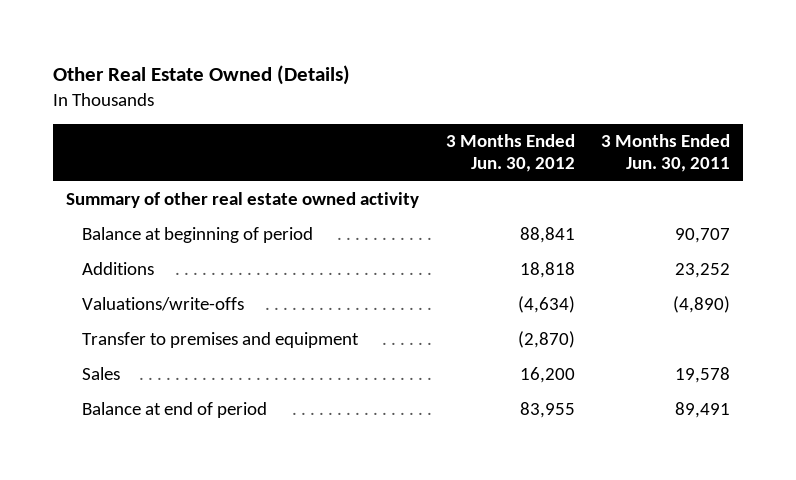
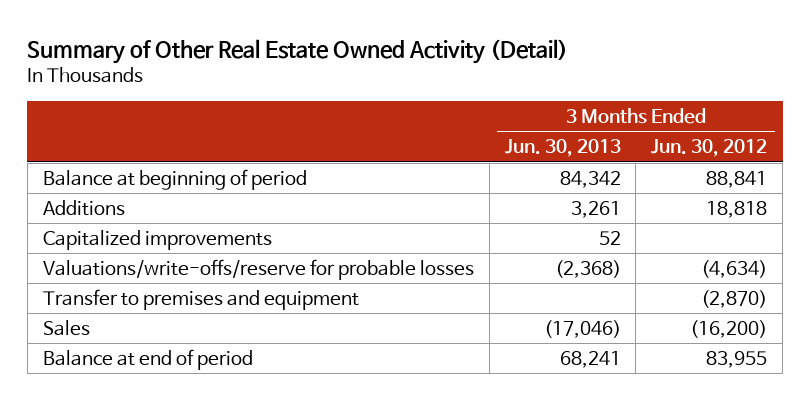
[52,64,350,85] Other Real Estate Owned (Details) -> [27,38,569,64] Summary of Other Real Estate Owned Activity (Detail)
[601,134,731,173] 3 Months Ended Jun. 30, 2011 -> none
none -> [504,139,621,158] Jun. 30, 2013
[65,192,419,209] Summary of other real estate owned activity -> none
none -> [42,230,272,251] Capitalized improvements
[82,297,245,312] Valuations/write-offs -> [42,259,474,281] Valuations/write-offs/reserve for probable losses
[519,367,575,384] 16,200 -> [690,320,768,339] (16,200)

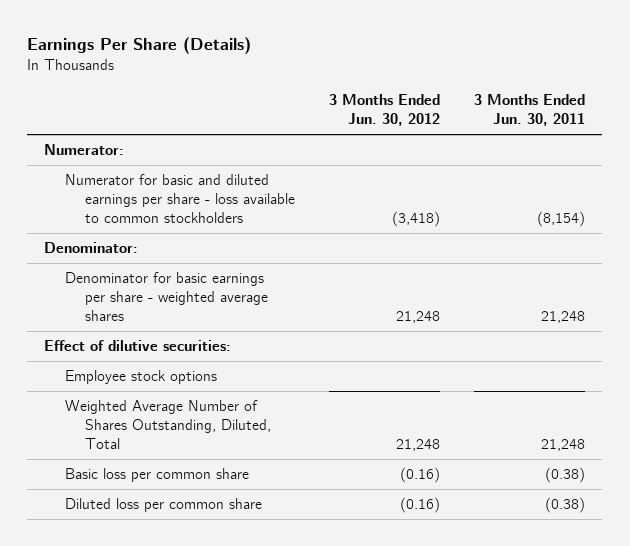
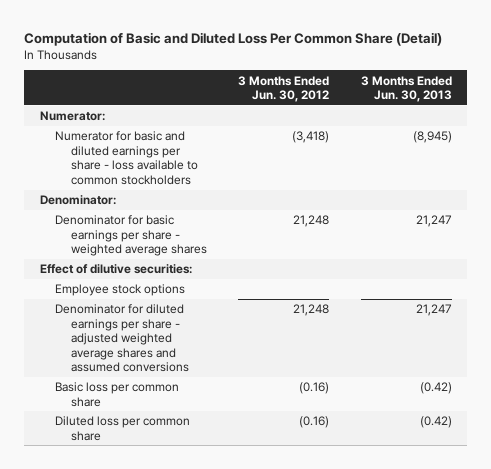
[27,37,252,55] Earnings Per Share (Details) -> [24,31,443,46] Computation of Basic and Diluted Loss Per Common Share (Detail)
[474,94,586,127] 3 Months Ended Jun. 30, 2011 -> none
none -> [360,75,452,103] 3 Months Ended Jun. 30, 2013
[64,400,271,449] Weighted Average Number of Shares Outstanding, Diluted, Total -> [55,304,189,373] Denominator for diluted earnings per share - adjusted weighted average shares and assumed conversions

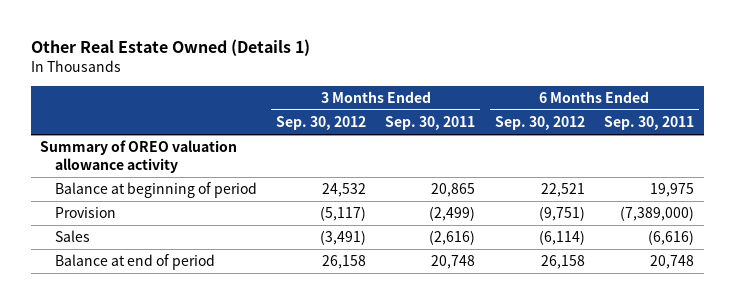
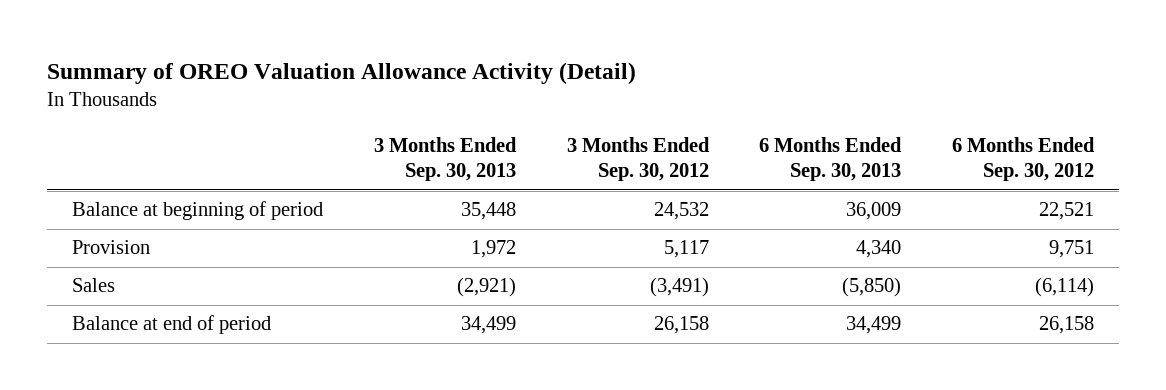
[30,38,310,56] Other Real Estate Owned (Details 1) -> [47,61,637,84] Summary of OREO Valuation Allowance Activity (Detail)
[385,116,476,131] Sep. 30, 2011 -> none
[604,116,695,131] Sep. 30, 2011 -> none
none -> [374,136,518,182] 3 Months Ended Sep. 30, 2013
none -> [759,136,903,182] 6 Months Ended Sep. 30, 2013
[40,140,238,173] Summary of OREO valuation allowance activity -> none
[320,206,367,222] (5,117) -> [663,240,709,259] 5,117
[538,206,585,222] (9,751) -> [1049,240,1095,259] 9,751

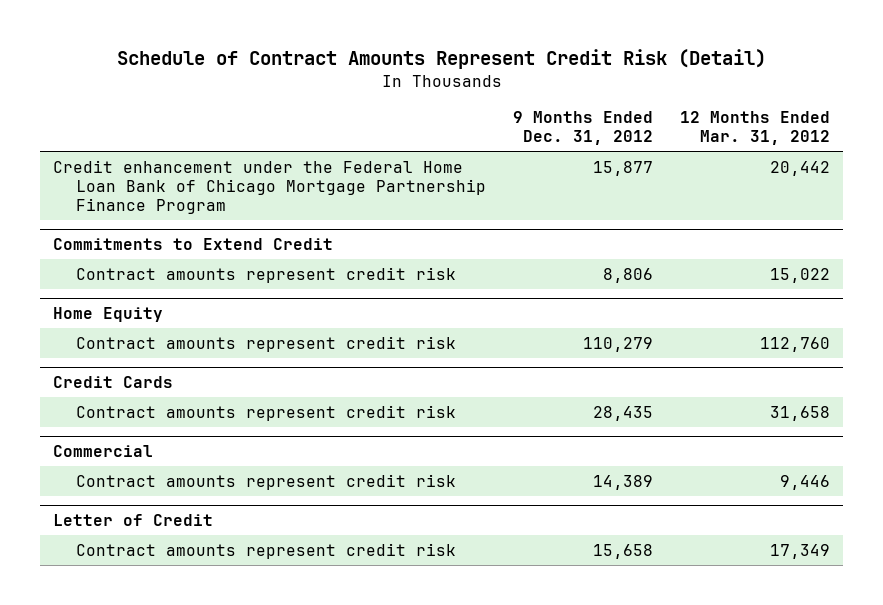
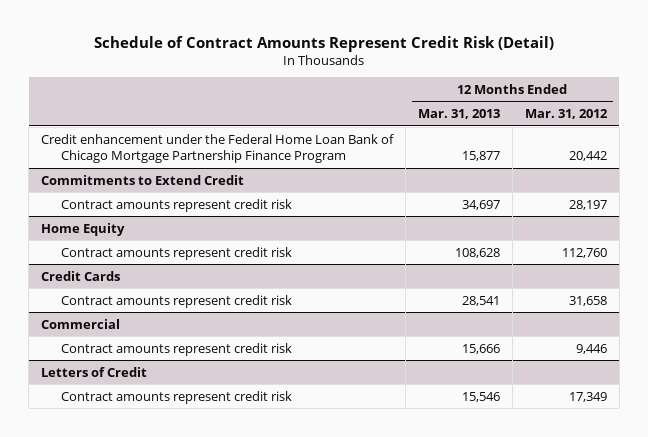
[512,111,653,146] 9 Months Ended Dec. 31, 2012 -> none
none -> [417,109,500,120] Mar. 31, 2013
[769,267,830,283] 15,022 -> [568,199,607,210] 28,197
[53,514,214,527] Letter of Credit -> [41,366,148,377] Letters of Credit

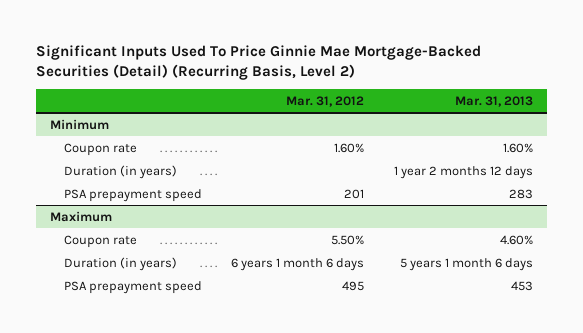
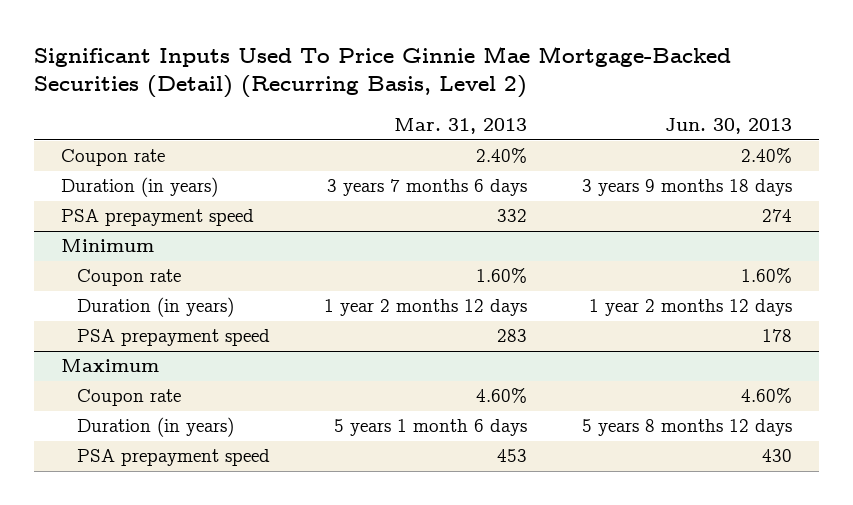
[286,95,365,107] Mar. 31, 2012 -> none
none -> [664,118,792,135] Jun. 30, 2013
none -> [61,149,166,167] Coupon rate
none -> [61,177,219,198] Duration (in years)
none -> [61,209,255,227] PSA prepayment speed

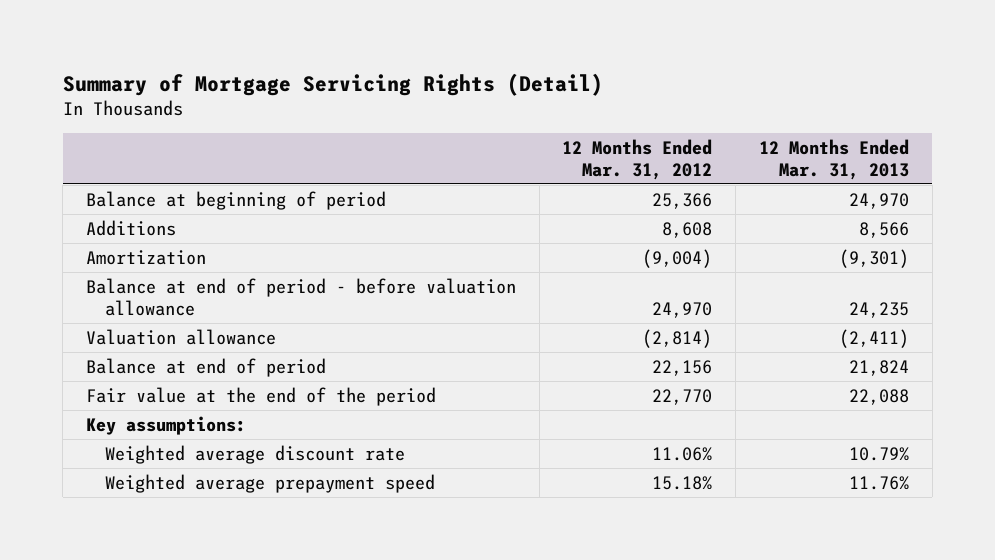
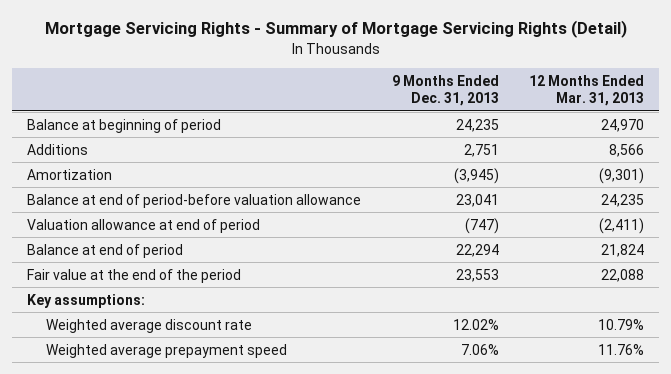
[62,72,603,96] Summary of Mortgage Servicing Rights (Detail) -> [44,20,627,39] Mortgage Servicing Rights - Summary of Mortgage Servicing Rights (Detail)
[562,138,713,180] 12 Months Ended Mar. 31, 2012 -> none
none -> [391,74,499,107] 9 Months Ended Dec. 31, 2013
[85,277,516,316] Balance at end of period - before valuation allowance -> [27,193,362,208] Balance at end of period-before valuation allowance
[85,328,276,345] Valuation allowance -> [27,218,261,233] Valuation allowance at end of period

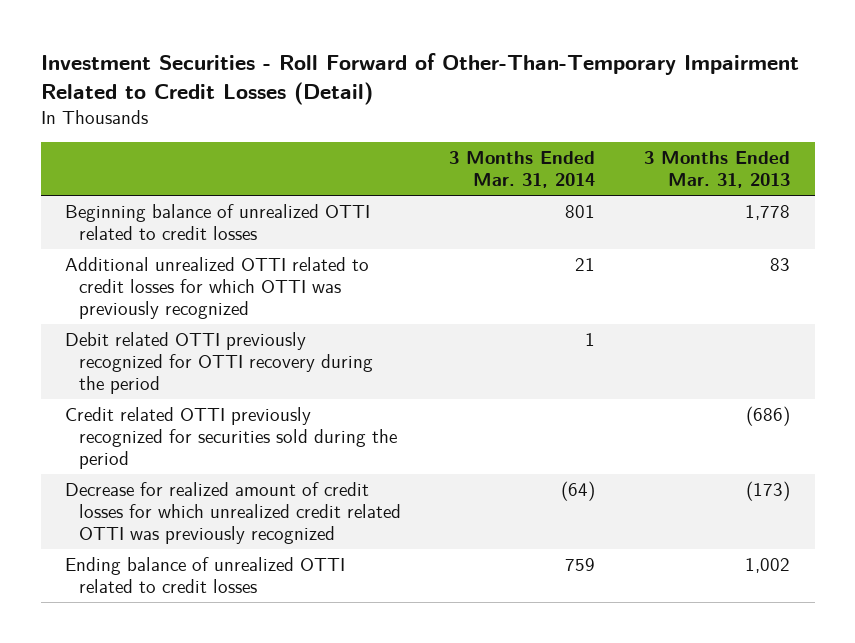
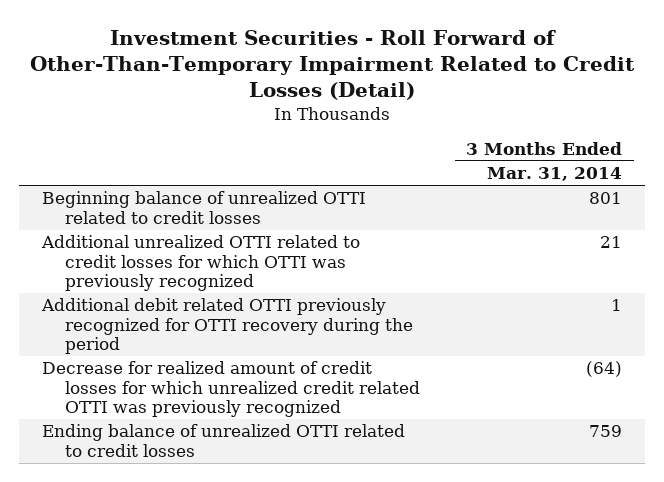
[644,151,791,189] 3 Months Ended Mar. 31, 2013 -> none
[65,406,397,469] Credit related OTTI previously recognized for securities sold during the period -> none
[65,331,373,394] Debit related OTTI previously recognized for OTTI recovery during the period -> [40,298,414,354] Additional debit related OTTI previously recognized for OTTI recovery during the period

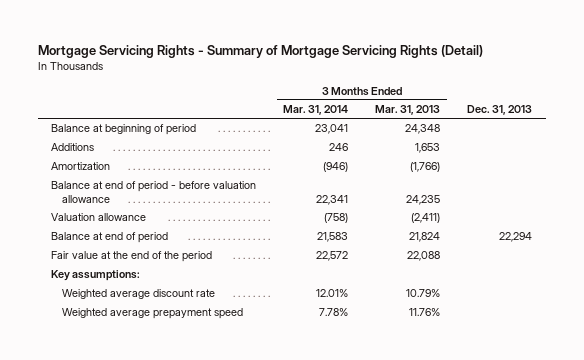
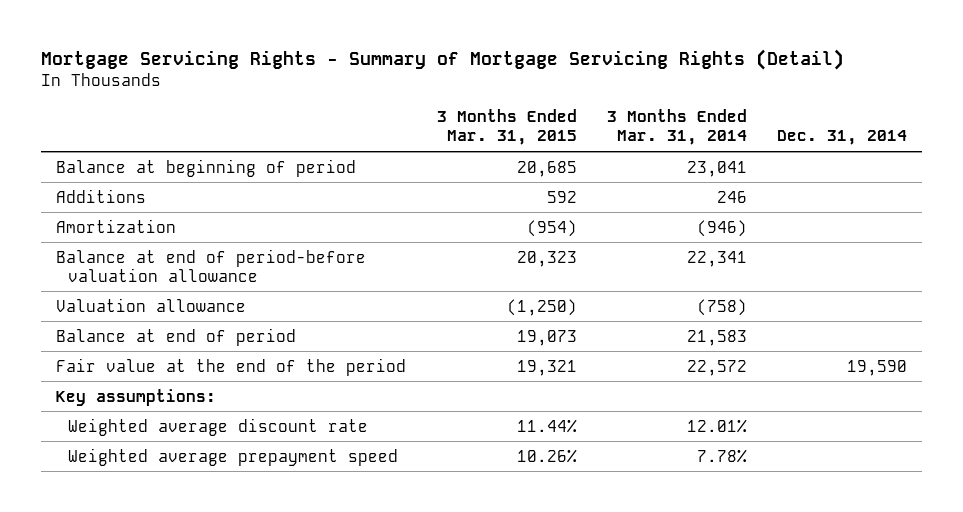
[375,105,441,116] Mar. 31, 2013 -> none
[467,105,533,116] Dec. 31, 2013 -> none
none -> [436,109,577,146] 3 Months Ended Mar. 31, 2015
none -> [777,130,908,146] Dec. 31, 2014
[51,181,257,204] Balance at end of period - before valuation allowance -> [56,248,367,282] Balance at end of period-before valuation allowance

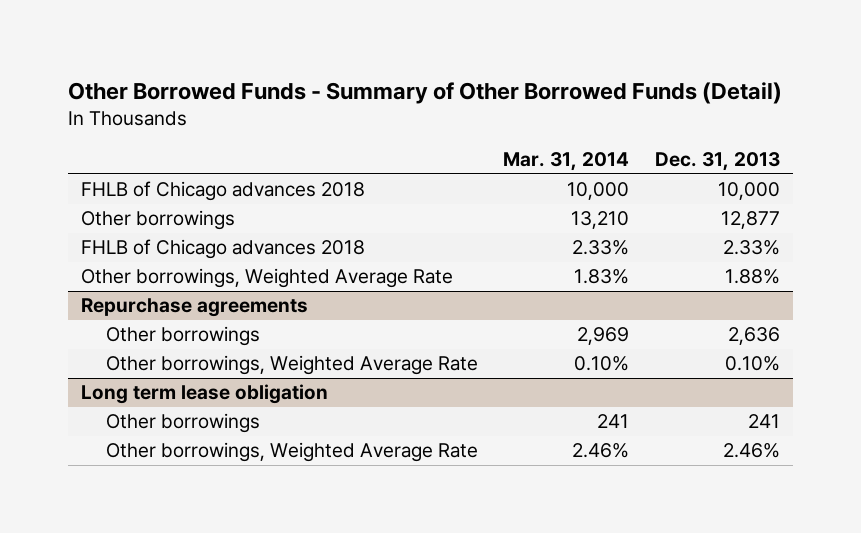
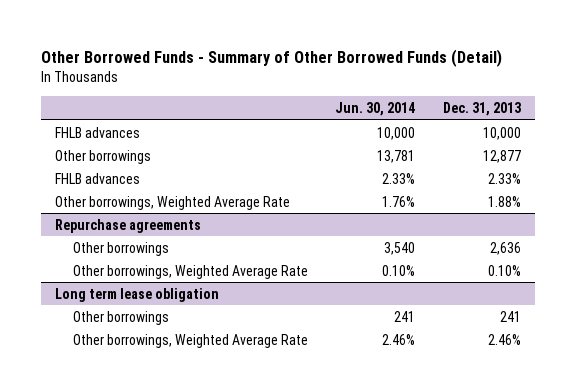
[503,152,630,172] Mar. 31, 2014 -> none
none -> [335,101,416,116] Jun. 30, 2014
[80,181,365,202] FHLB of Chicago advances 2018 -> [55,126,141,138] FHLB advances
[80,239,365,260] FHLB of Chicago advances 2018 -> [55,172,141,184] FHLB advances

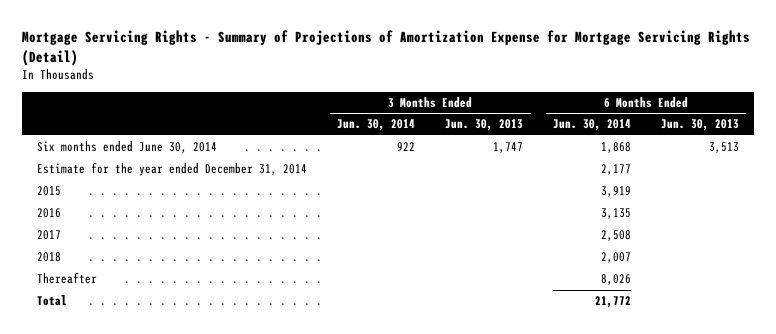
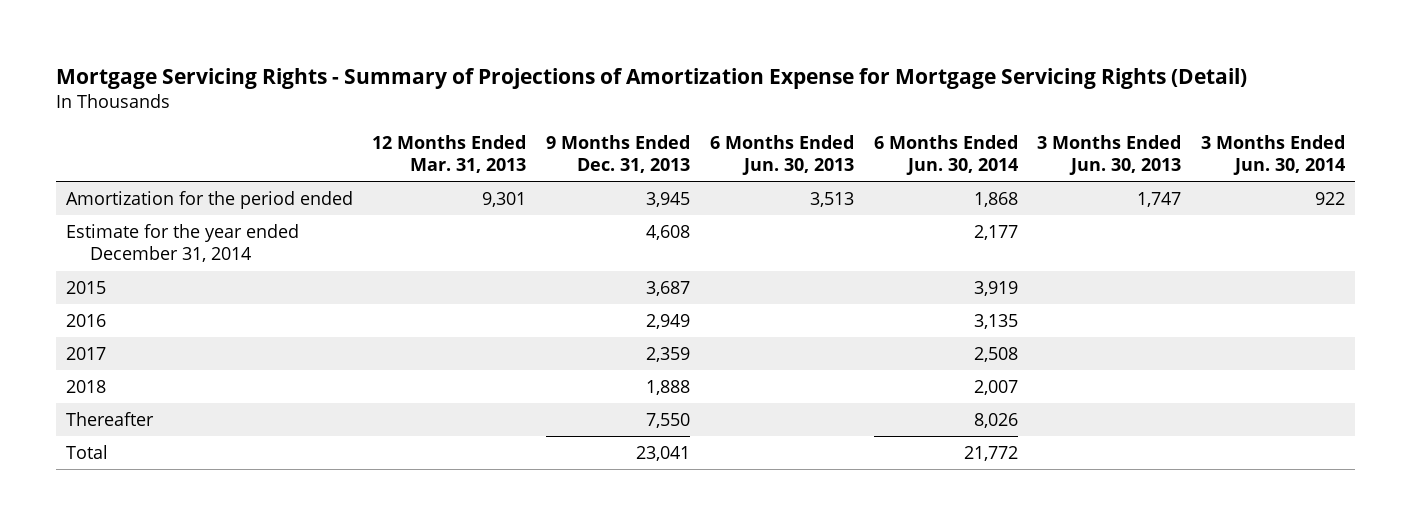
none -> [372,134,527,174] 12 Months Ended Mar. 31, 2013
none -> [546,134,691,174] 9 Months Ended Dec. 31, 2013
[37,141,218,154] Six months ended June 30, 2014 -> [65,190,353,209] Amortization for the period ended

